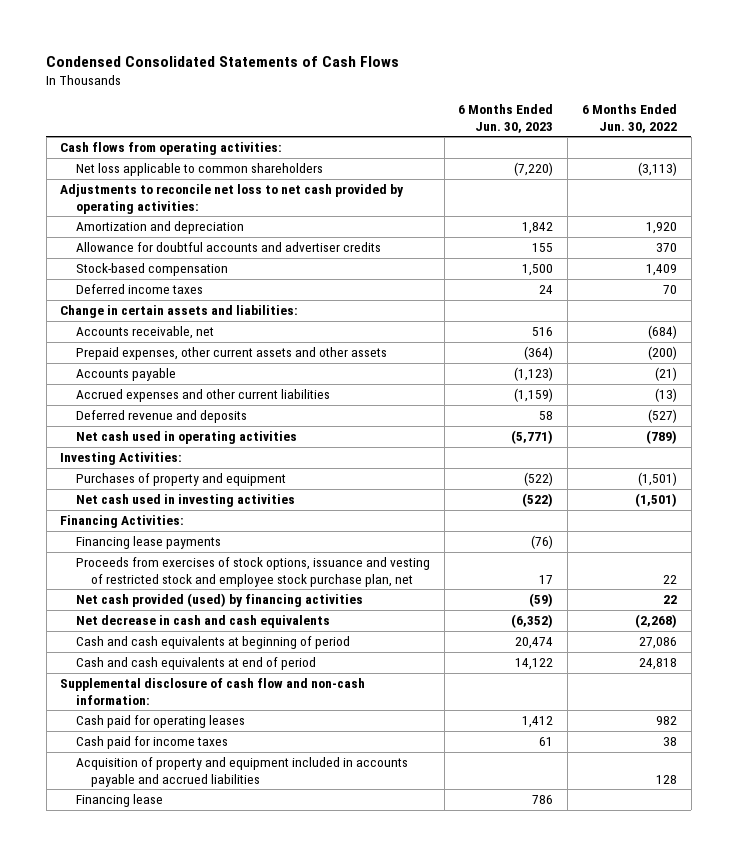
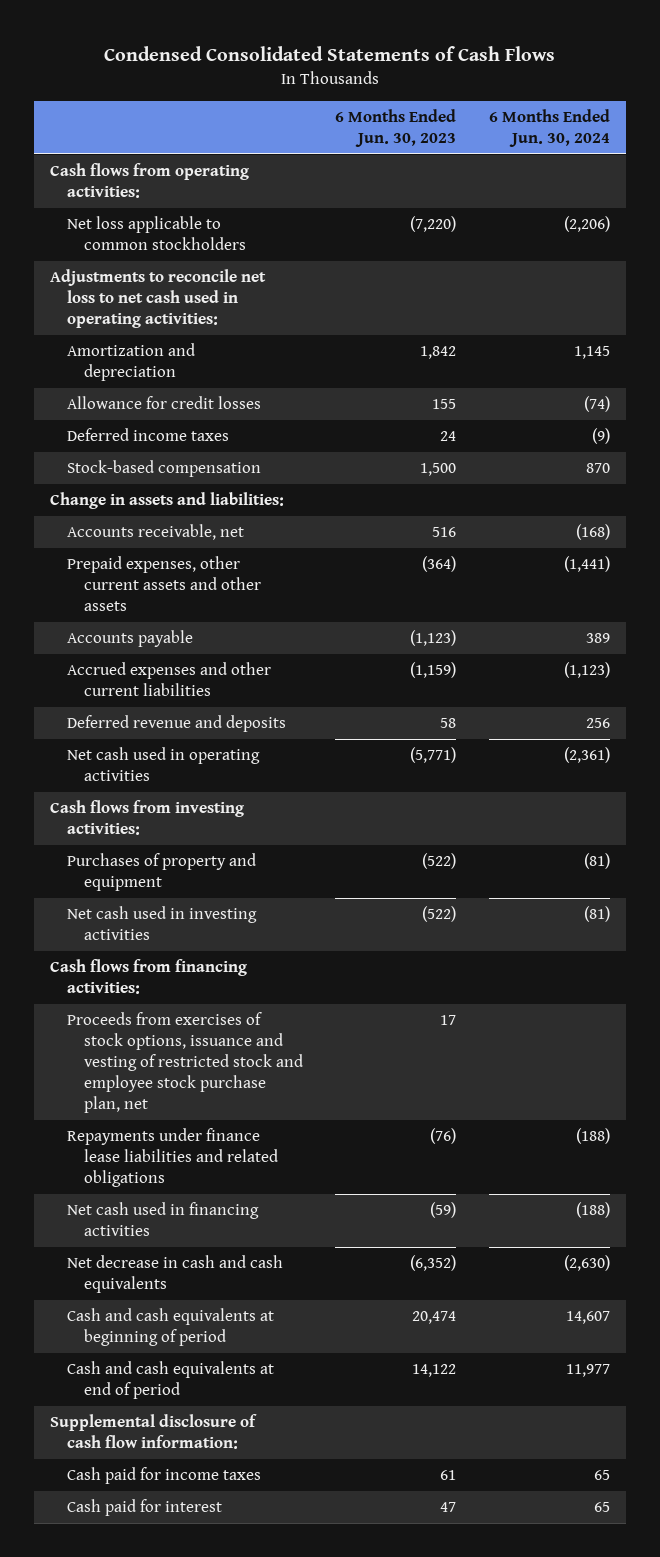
[581,104,677,133] 6 Months Ended Jun. 30, 2022 -> none
none -> [488,109,610,148] 6 Months Ended Jun. 30, 2024
[75,163,323,177] Net loss applicable to common shareholders -> [66,216,246,251] Net loss applicable to common stockholders
[60,184,405,214] Adjustments to reconcile net loss to net cash provided by operating activities: -> [50,269,267,329] Adjustments to reconcile net loss to net cash used in operating activities:
[75,242,381,253] Allowance for doubtful accounts and advertiser credits -> [66,396,261,410] Allowance for credit losses
[75,263,228,277] Stock-based compensation -> [66,460,261,478] Stock-based compensation
[60,305,299,319] Change in certain assets and liabilities: -> [50,492,285,510] Change in assets and liabilities:
[60,452,183,466] Investing Activities: -> [50,800,245,836] Cash flows from investing activities:
[75,536,221,550] Financing lease payments -> none
[60,515,185,529] Financing Activities: -> [50,959,248,995] Cash flows from financing activities:
none -> [66,1128,278,1188] Repayments under finance lease liabilities and related obligations
[75,593,363,608] Net cash provided (used) by financing activities -> [66,1202,259,1237] Net cash used in financing activities
[75,715,245,729] Cash paid for operating leases -> none
[60,678,366,705] Supplemental disclosure of cash flow and non-cash information: -> [50,1414,258,1450] Supplemental disclosure of cash flow information:
[75,757,408,787] Acquisition of property and equipment included in accounts payable and accrued liabilities -> none
[75,794,163,808] Financing lease -> none
none -> [66,1499,222,1517] Cash paid for interest

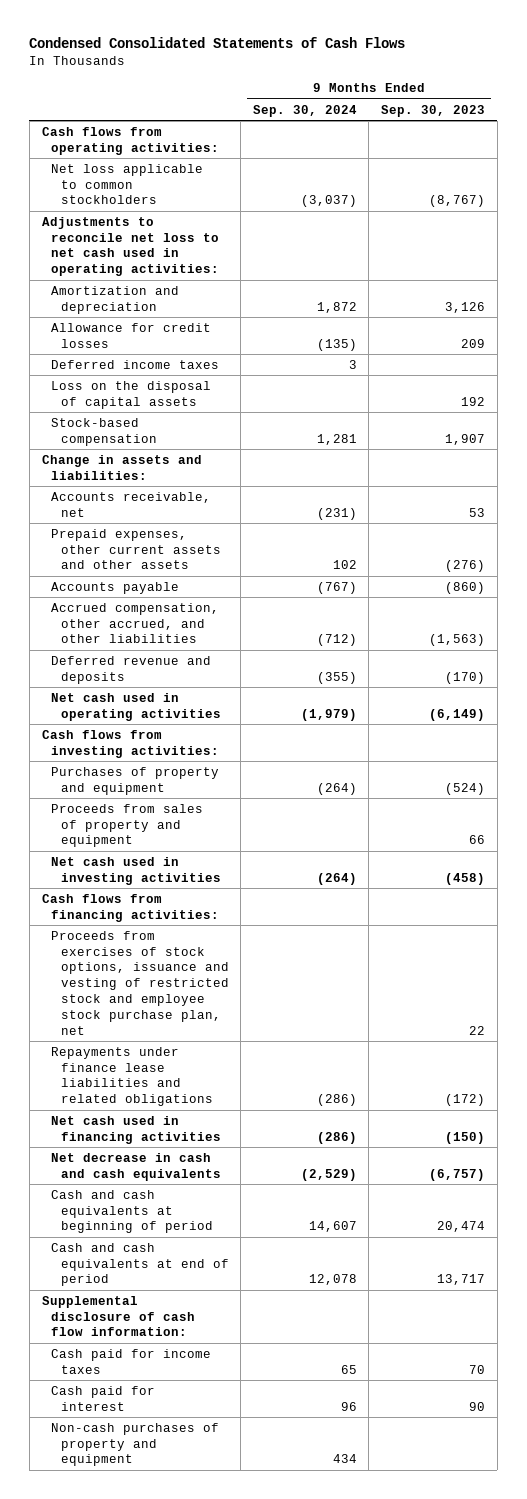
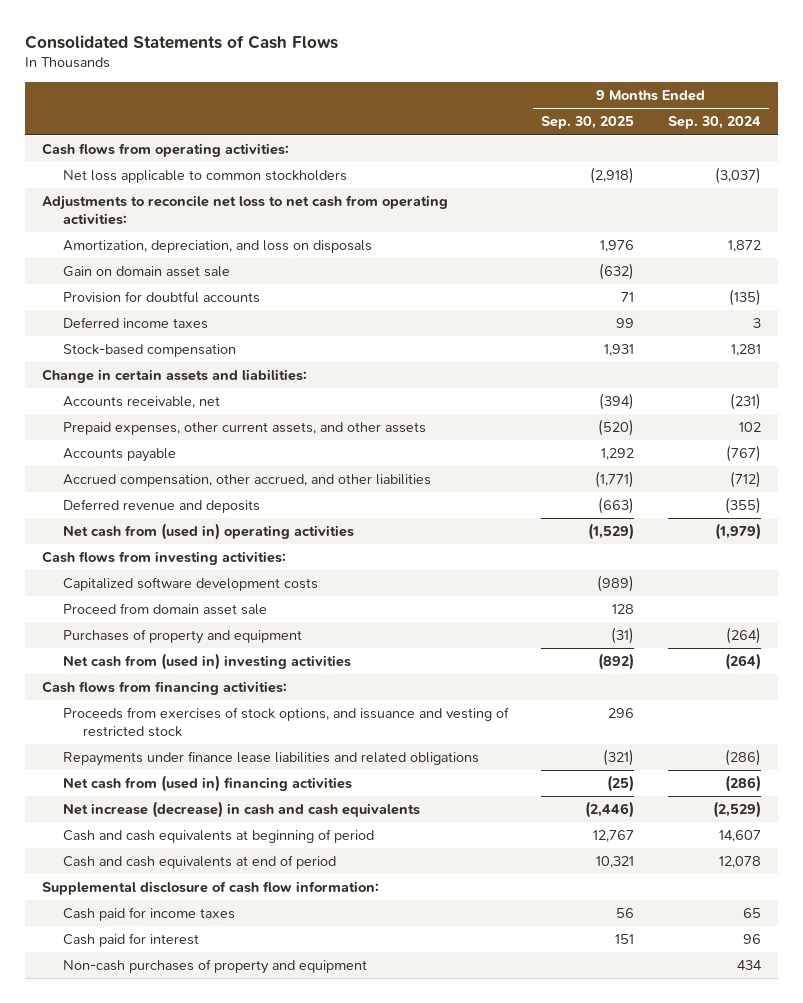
[29,37,406,49] Condensed Consolidated Statements of Cash Flows -> [24,34,338,49] Consolidated Statements of Cash Flows
[381,104,486,117] Sep. 30, 2023 -> none
none -> [541,116,635,130] Sep. 30, 2025
[41,216,220,277] Adjustments to reconcile net loss to net cash used in operating activities: -> [41,195,448,225] Adjustments to reconcile net loss to net cash from operating activities:
[51,285,180,314] Amortization and depreciation -> [62,240,372,254] Amortization, depreciation, and loss on disposals
none -> [62,266,230,278] Gain on domain asset sale
[51,322,212,348] Allowance for credit losses -> [62,291,260,304] Provision for doubtful accounts
[51,380,212,409] Loss on the disposal of capital assets -> none
[41,454,202,480] Change in assets and liabilities: -> [41,369,307,384] Change in certain assets and liabilities:
[51,528,221,570] Prepaid expenses, other current assets and other assets -> [62,422,426,436] Prepaid expenses, other current assets, and other assets
[51,692,221,721] Net cash used in operating activities -> [62,523,354,541] Net cash from (used in) operating activities
none -> [62,577,318,592] Capitalized software development costs
none -> [62,603,267,616] Proceed from domain asset sale
[51,803,204,848] Proceeds from sales of property and equipment -> none
[51,856,221,885] Net cash used in investing activities -> [62,653,351,671] Net cash from (used in) investing activities
[51,930,229,1035] Proceeds from exercises of stock options, issuance and vesting of restricted stock and employee stock purchase plan, net -> [62,707,509,737] Proceeds from exercises of stock options, and issuance and vesting of restricted stock
[51,1115,221,1144] Net cash used in financing activities -> [62,775,352,793] Net cash from (used in) financing activities
[51,1152,221,1181] Net decrease in cash and cash equivalents -> [62,801,420,819] Net increase (decrease) in cash and cash equivalents

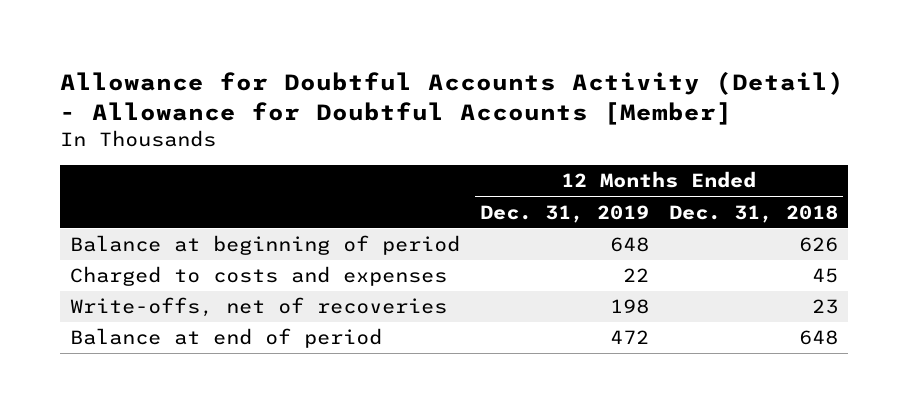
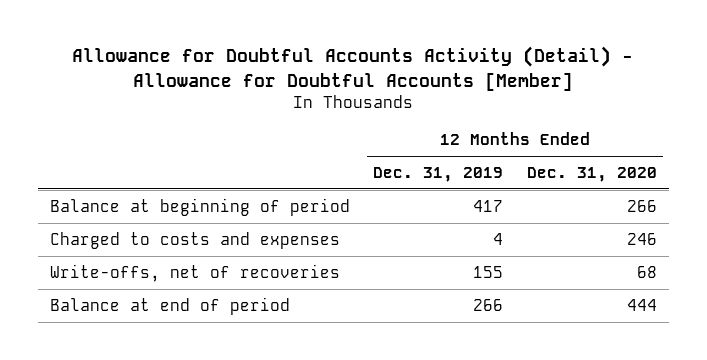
[668,204,838,223] Dec. 31, 2018 -> none
none -> [526,167,657,183] Dec. 31, 2020
[609,237,649,253] 648 -> [473,199,504,212] 417
[622,268,649,283] 22 -> [493,232,504,245] 4
[609,299,649,315] 198 -> [473,265,504,278] 155
[609,330,649,345] 472 -> [473,298,504,311] 266

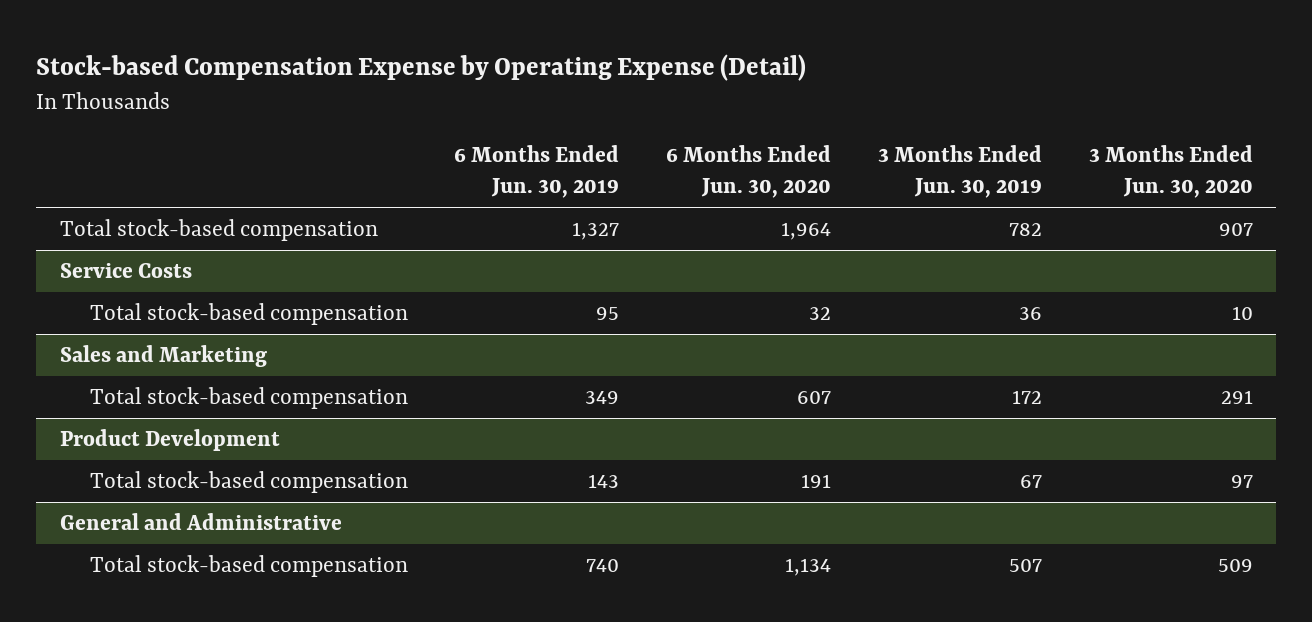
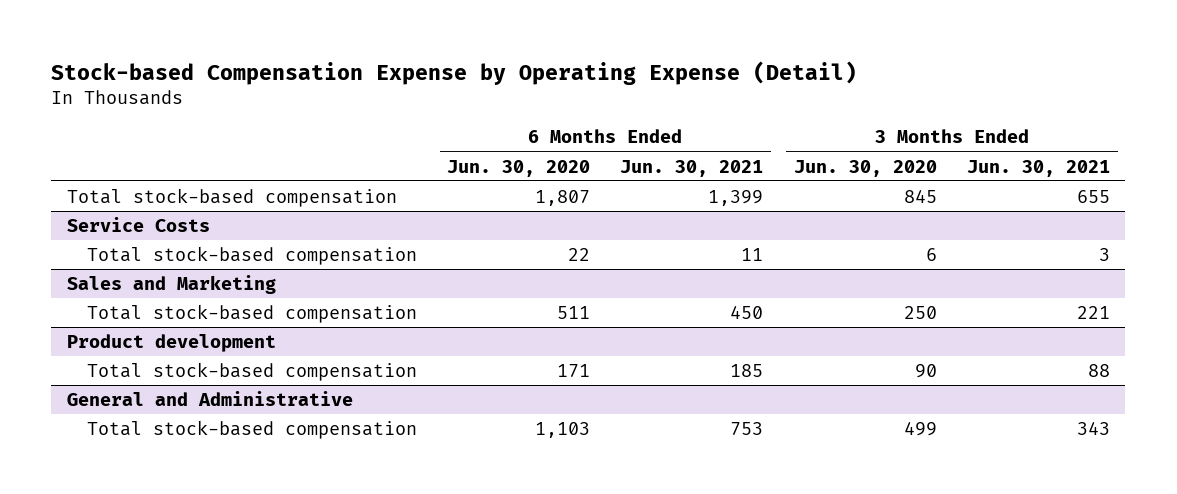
[454,144,620,199] 6 Months Ended Jun. 30, 2019 -> none
[877,144,1042,199] 3 Months Ended Jun. 30, 2019 -> none
none -> [620,159,764,177] Jun. 30, 2021
none -> [967,159,1111,177] Jun. 30, 2021
[781,222,832,241] 1,964 -> [535,189,591,206] 1,807
[1218,223,1253,237] 907 -> [903,189,937,203] 845
[809,307,832,321] 32 -> [568,247,591,261] 22
[1231,306,1253,321] 10 -> [925,247,937,261] 6
[797,391,832,405] 607 -> [557,305,591,319] 511
[1220,390,1253,405] 291 -> [903,305,937,319] 250
[59,429,280,452] Product Development -> [66,333,276,352] Product development
[801,474,832,489] 191 -> [557,363,591,377] 171
[1230,475,1253,489] 97 -> [914,363,937,378] 90
[785,558,832,577] 1,134 -> [535,421,591,438] 1,103
[1217,559,1253,573] 509 -> [903,421,937,436] 499

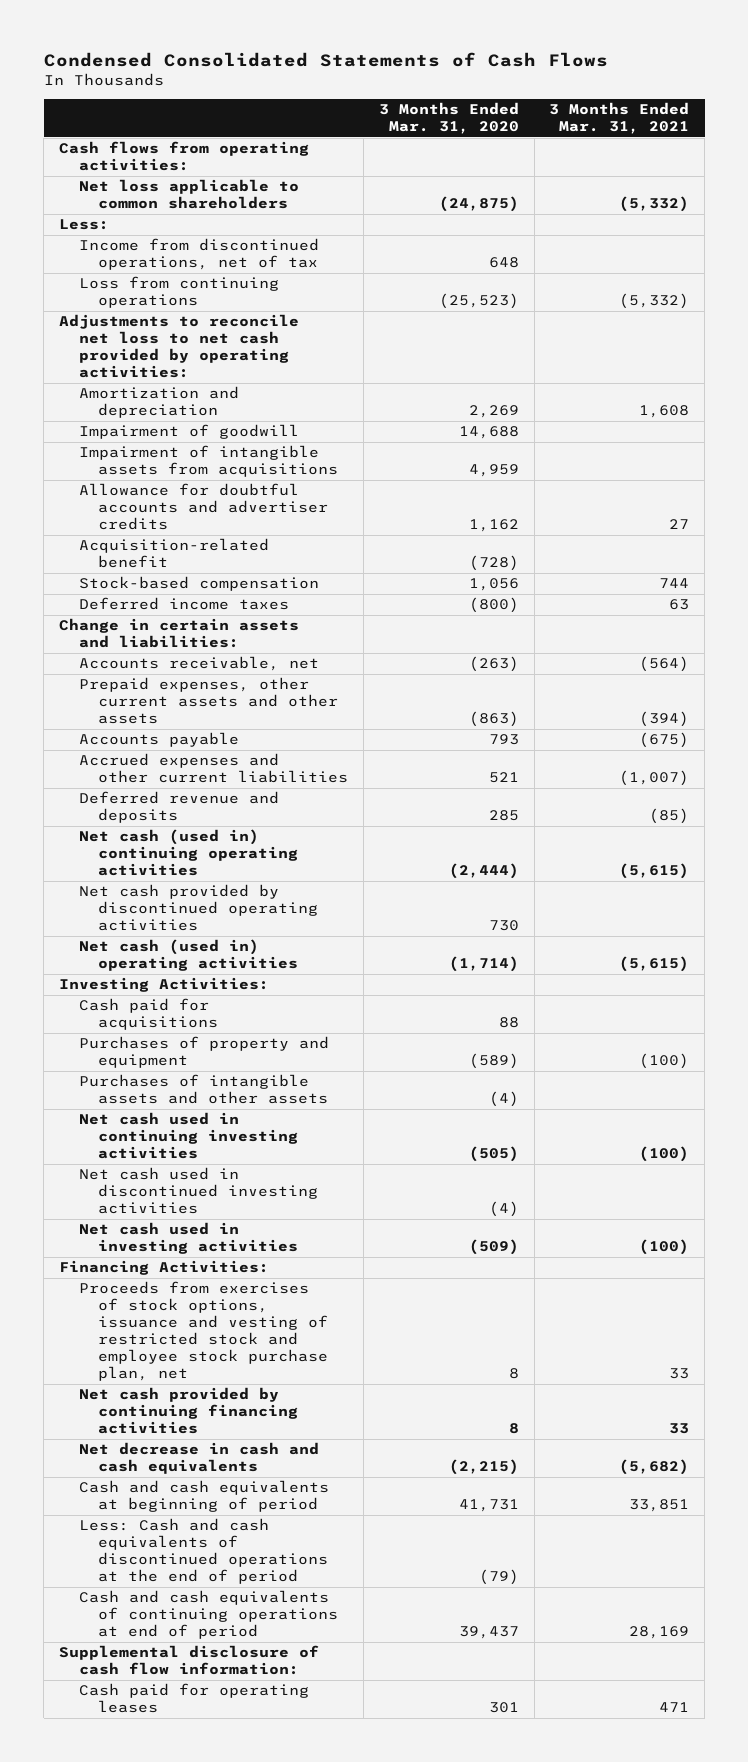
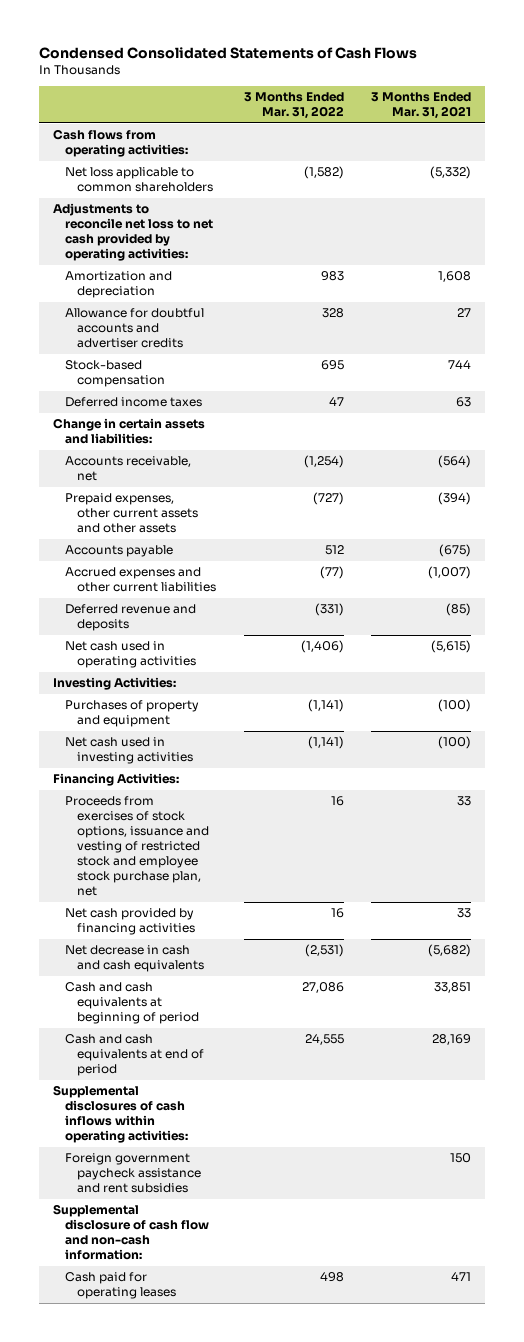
[378,102,519,135] 3 Months Ended Mar. 31, 2020 -> none
none -> [243,92,344,120] 3 Months Ended Mar. 31, 2022
[58,219,109,231] Less: -> none
[78,238,319,271] Income from discontinued operations, net of tax -> none
[78,276,279,309] Loss from continuing operations -> none
[78,424,299,440] Impairment of goodwill -> none
[78,445,339,478] Impairment of intangible assets from acquisitions -> none
[78,538,269,569] Acquisition-related benefit -> none
[78,829,299,877] Net cash (used in) continuing operating activities -> none
[78,884,319,932] Net cash provided by discontinued operating activities -> none
[78,939,299,972] Net cash (used in) operating activities -> [65,641,197,669] Net cash used in operating activities
[78,998,219,1031] Cash paid for acquisitions -> none
[78,1074,329,1105] Purchases of intangible assets and other assets -> none
[78,1112,299,1160] Net cash used in continuing investing activities -> none
[78,1167,319,1215] Net cash used in discontinued investing activities -> none
[78,1387,299,1435] Net cash provided by continuing financing activities -> [65,908,196,936] Net cash provided by financing activities
[78,1518,329,1585] Less: Cash and cash equivalents of discontinued operations at the end of period -> none
[78,1590,339,1640] Cash and cash equivalents of continuing operations at end of period -> [65,1034,205,1077] Cash and cash equivalents at end of period
none -> [52,1085,189,1144] Supplemental disclosures of cash inflows within operating activities:
none -> [65,1153,202,1194] Foreign government paycheck assistance and rent subsidies
[58,1645,319,1676] Supplemental disclosure of cash flow information: -> [52,1204,210,1261] Supplemental disclosure of cash flow and non-cash information:

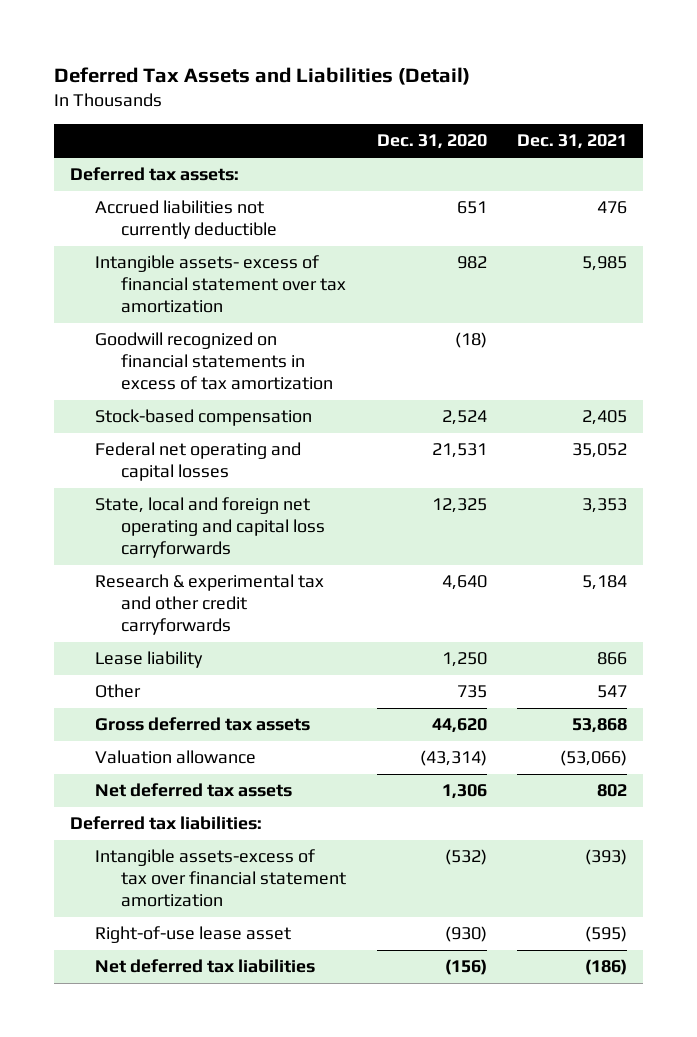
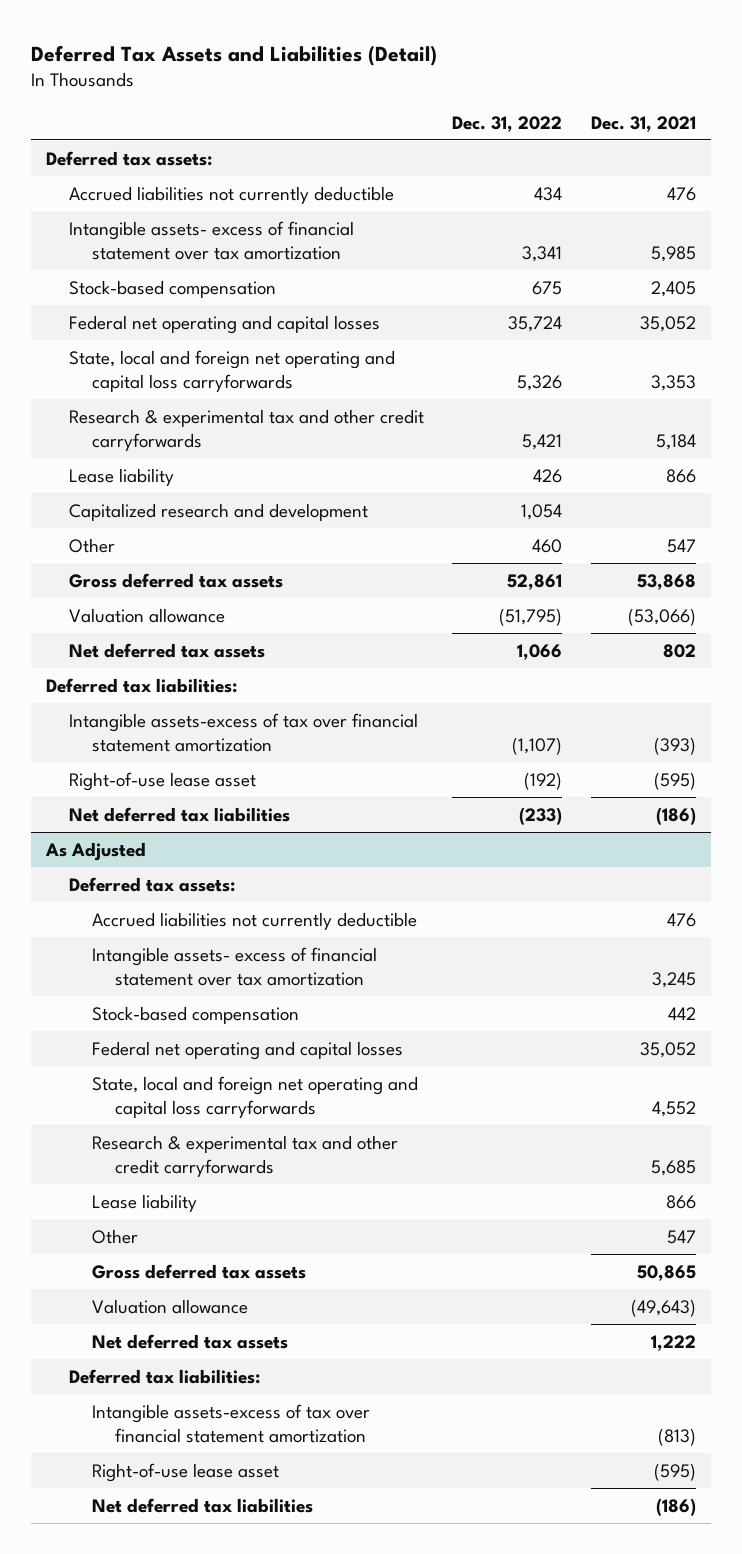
[376,134,487,150] Dec. 31, 2020 -> none
none -> [452,115,563,132] Dec. 31, 2022
[95,332,333,390] Goodwill recognized on financial statements in excess of tax amortization -> none
none -> [68,502,368,521] Capitalized research and development
none -> [44,841,146,861] As Adjusted
none -> [68,876,235,892] Deferred tax assets:
none -> [91,911,417,930] Accrued liabilities not currently deductible
none -> [91,946,377,986] Intangible assets- excess of financial statement over tax amortization
none -> [91,1005,299,1024] Stock-based compensation
none -> [91,1040,403,1060] Federal net operating and capital losses
none -> [91,1075,418,1118] State, local and foreign net operating and capital loss carryforwards
none -> [91,1134,398,1177] Research & experimental tax and other credit carryforwards
none -> [91,1193,197,1212] Lease liability
none -> [91,1228,138,1244] Other
none -> [91,1263,306,1279] Gross deferred tax assets
none -> [91,1298,248,1314] Valuation allowance
none -> [91,1333,288,1349] Net deferred tax assets
none -> [68,1368,260,1384] Deferred tax liabilities:
none -> [91,1403,370,1443] Intangible assets-excess of tax over financial statement amortization
none -> [91,1462,279,1482] Right-of-use lease asset
none -> [91,1497,313,1513] Net deferred tax liabilities

